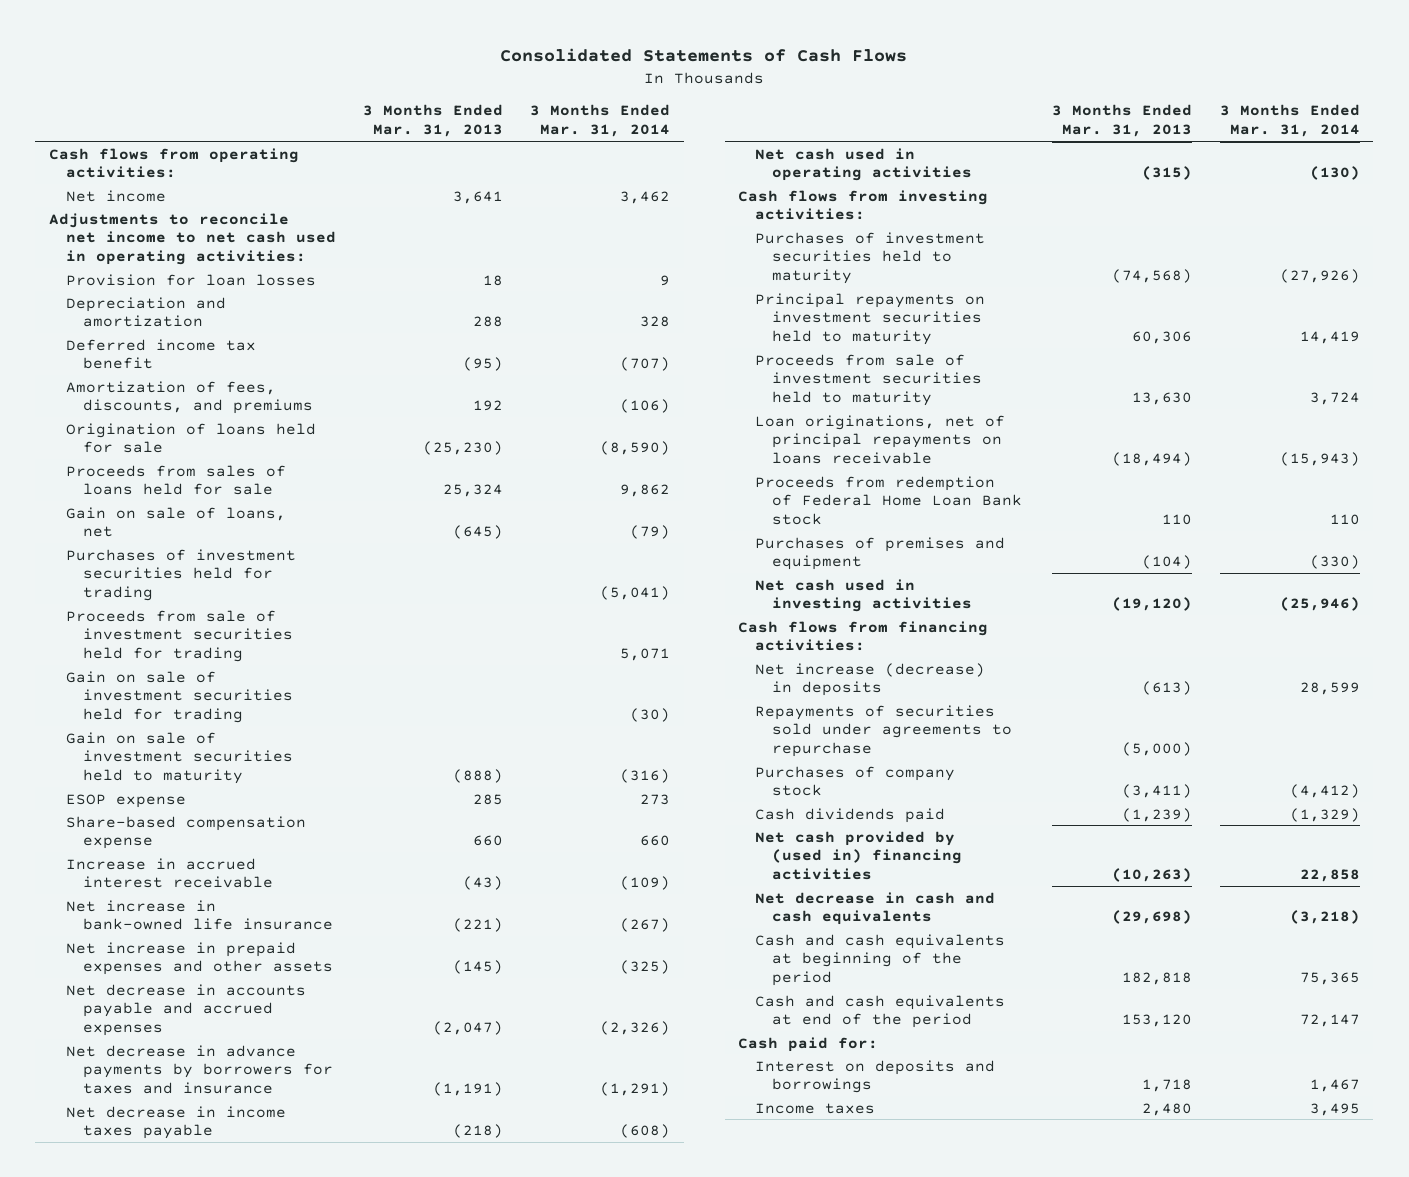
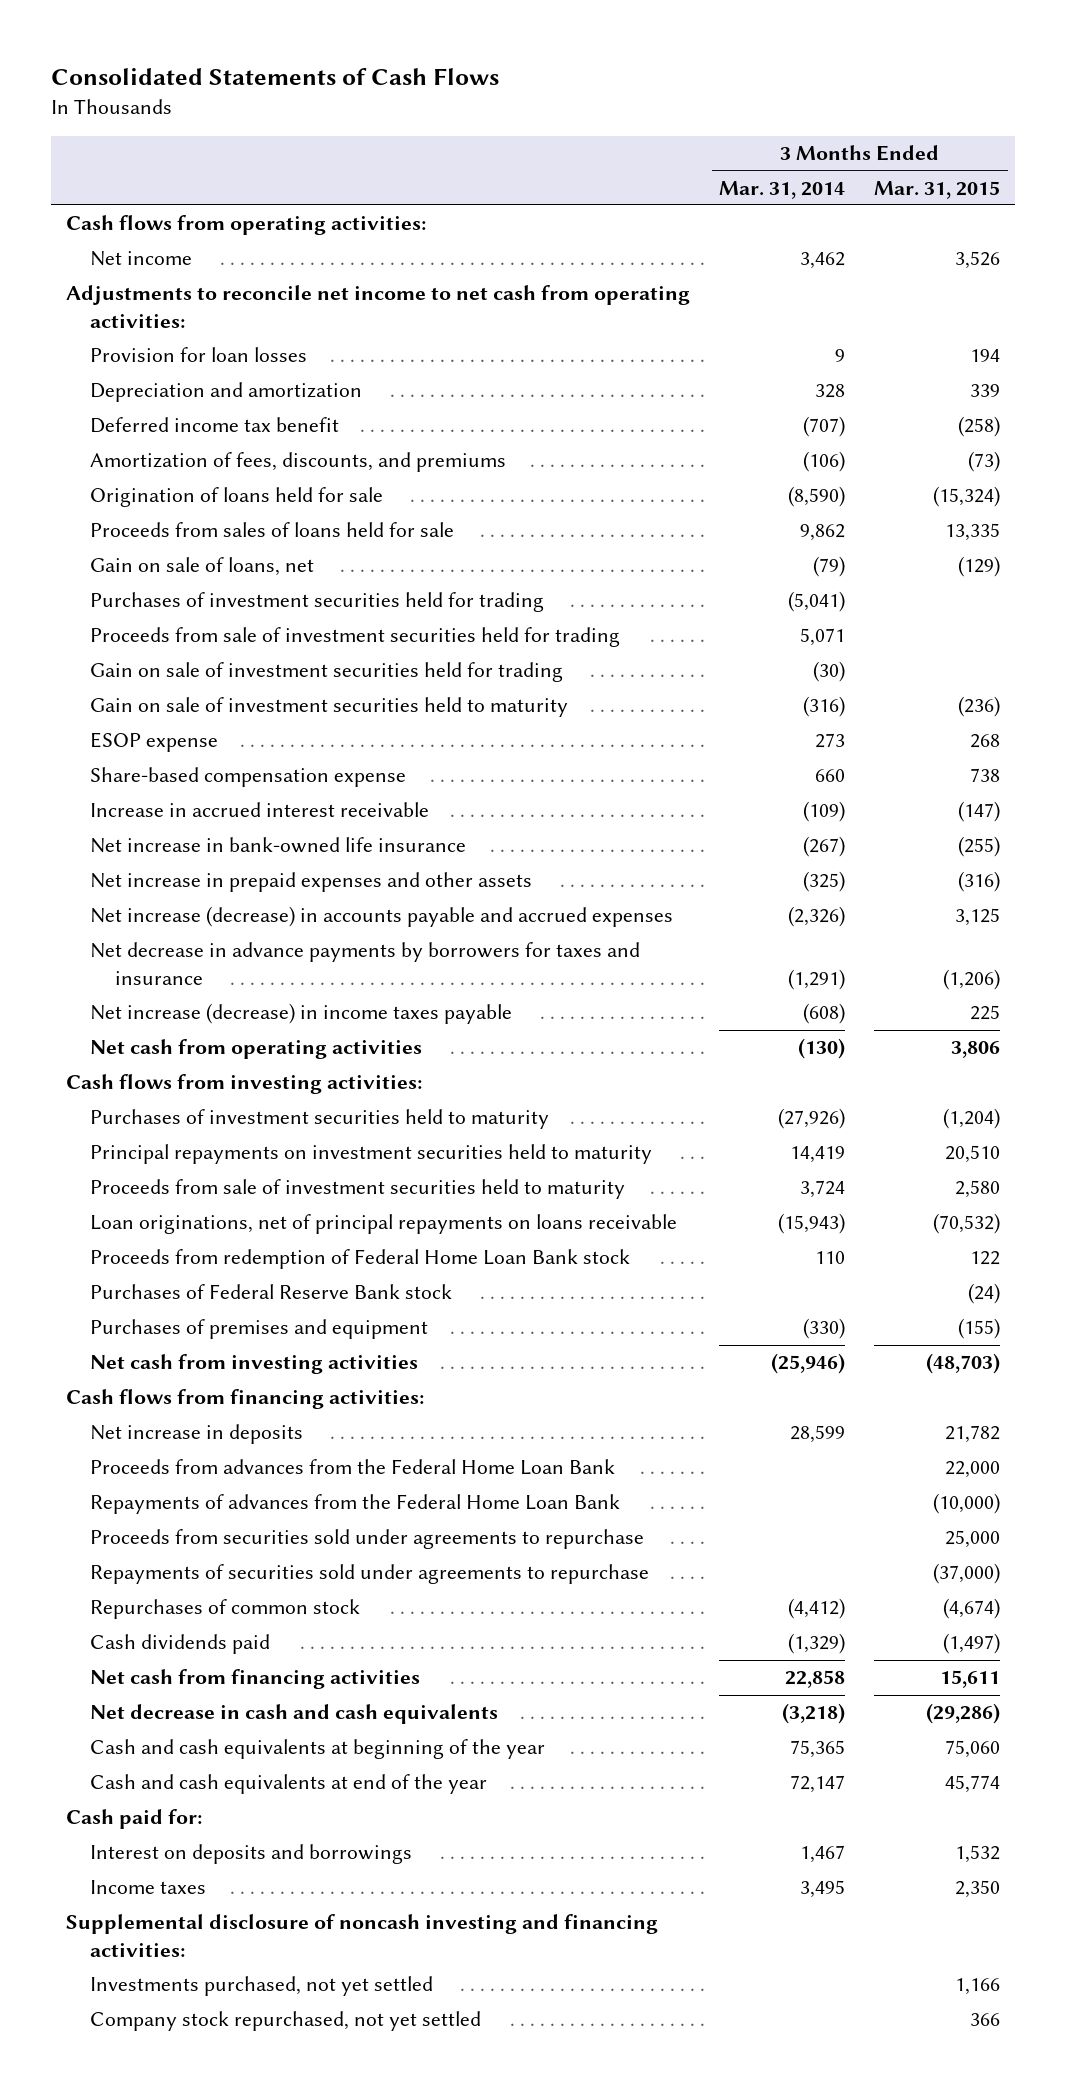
[363,104,504,138] 3 Months Ended Mar. 31, 2013 -> none
none -> [874,180,1001,199] Mar. 31, 2015
[49,212,337,266] Adjustments to reconcile net income to net cash used in operating activities: -> [65,285,690,329] Adjustments to reconcile net income to net cash from operating activities:
[66,983,307,1037] Net decrease in accounts payable and accrued expenses -> [90,906,674,928] Net increase (decrease) in accounts payable and accrued expenses
[66,1105,287,1140] Net decrease in income taxes payable -> [90,1003,513,1025] Net increase (decrease) in income taxes payable
[755,147,973,182] Net cash used in operating activities -> [90,1039,423,1060] Net cash from operating activities
none -> [90,1284,453,1300] Purchases of Federal Reserve Bank stock
[755,578,973,613] Net cash used in investing activities -> [90,1354,419,1375] Net cash from investing activities
[755,662,986,697] Net increase (decrease) in deposits -> [90,1424,304,1445] Net increase in deposits
none -> [90,1459,616,1476] Proceeds from advances from the Federal Home Loan Bank
none -> [90,1494,621,1515] Repayments of advances from the Federal Home Loan Bank
none -> [90,1529,645,1550] Proceeds from securities sold under agreements to repurchase
[755,765,956,797] Purchases of company stock -> [90,1599,361,1620] Repurchases of common stock
[755,830,963,881] Net cash provided by (used in) financing activities -> [90,1669,421,1690] Net cash from financing activities
[755,933,1006,987] Cash and cash equivalents at beginning of the period -> [90,1739,546,1760] Cash and cash equivalents at beginning of the year
[755,994,1006,1029] Cash and cash equivalents at end of the period -> [90,1774,488,1795] Cash and cash equivalents at end of the year
none -> [65,1914,658,1958] Supplemental disclosure of noncash investing and financing activities:
none -> [90,1976,434,1997] Investments purchased, not yet settled
none -> [90,2011,482,2032] Company stock repurchased, not yet settled

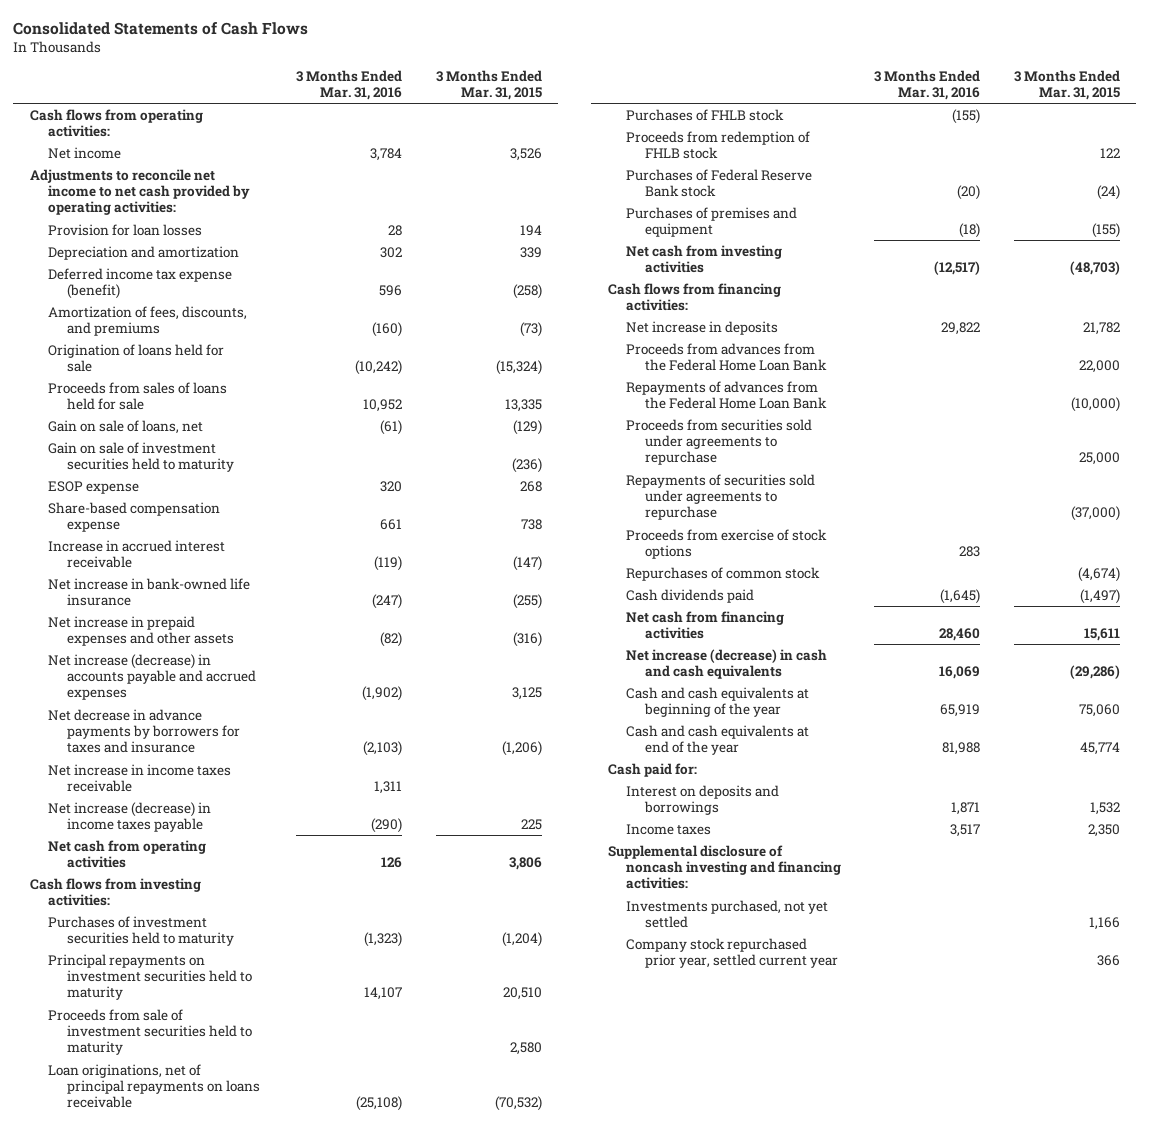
[719,180,846,199] Mar. 31, 2014 -> none
none -> [296,69,403,101] 3 Months Ended Mar. 31, 2016
[65,285,690,329] Adjustments to reconcile net income to net cash from operating activities: -> [29,168,251,216] Adjustments to reconcile net income to net cash provided by operating activities:
[90,417,340,434] Deferred income tax benefit -> [48,267,233,300] Deferred income tax expense (benefit)
[90,592,545,613] Purchases of investment securities held for trading -> none
[90,627,621,648] Proceeds from sale of investment securities held for trading -> none
[90,662,564,683] Gain on sale of investment securities held for trading -> none
none -> [48,763,232,793] Net increase in income taxes receivable
none -> [626,108,785,121] Purchases of FHLB stock
[90,1249,631,1270] Proceeds from redemption of Federal Home Loan Bank stock -> [626,130,811,160] Proceeds from redemption of FHLB stock
none -> [626,528,828,560] Proceeds from exercise of stock options
[90,1704,499,1725] Net decrease in cash and cash equivalents -> [626,648,828,680] Net increase (decrease) in cash and cash equivalents
[90,2011,482,2032] Company stock repurchased, not yet settled -> [626,937,838,969] Company stock repurchased prior year, settled current year

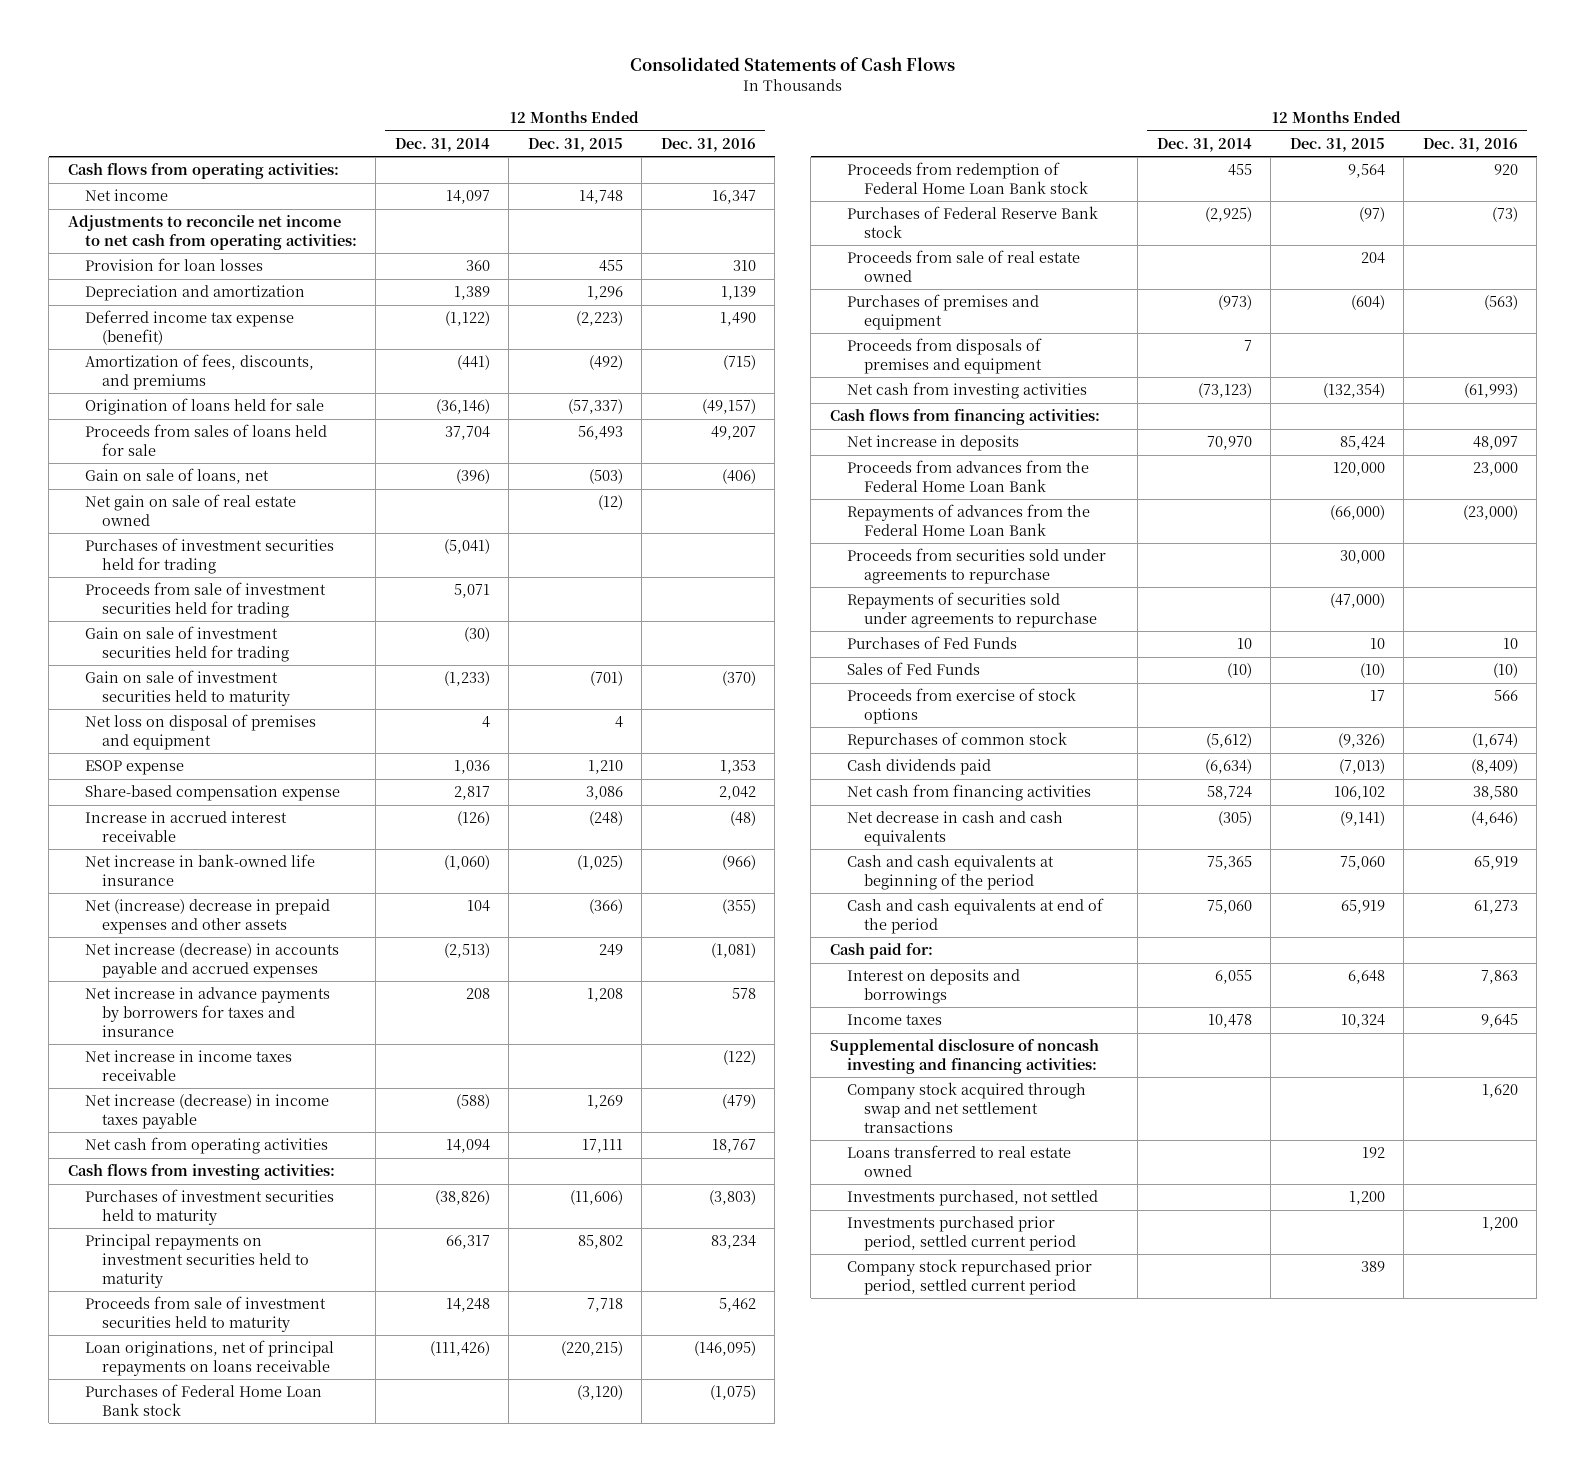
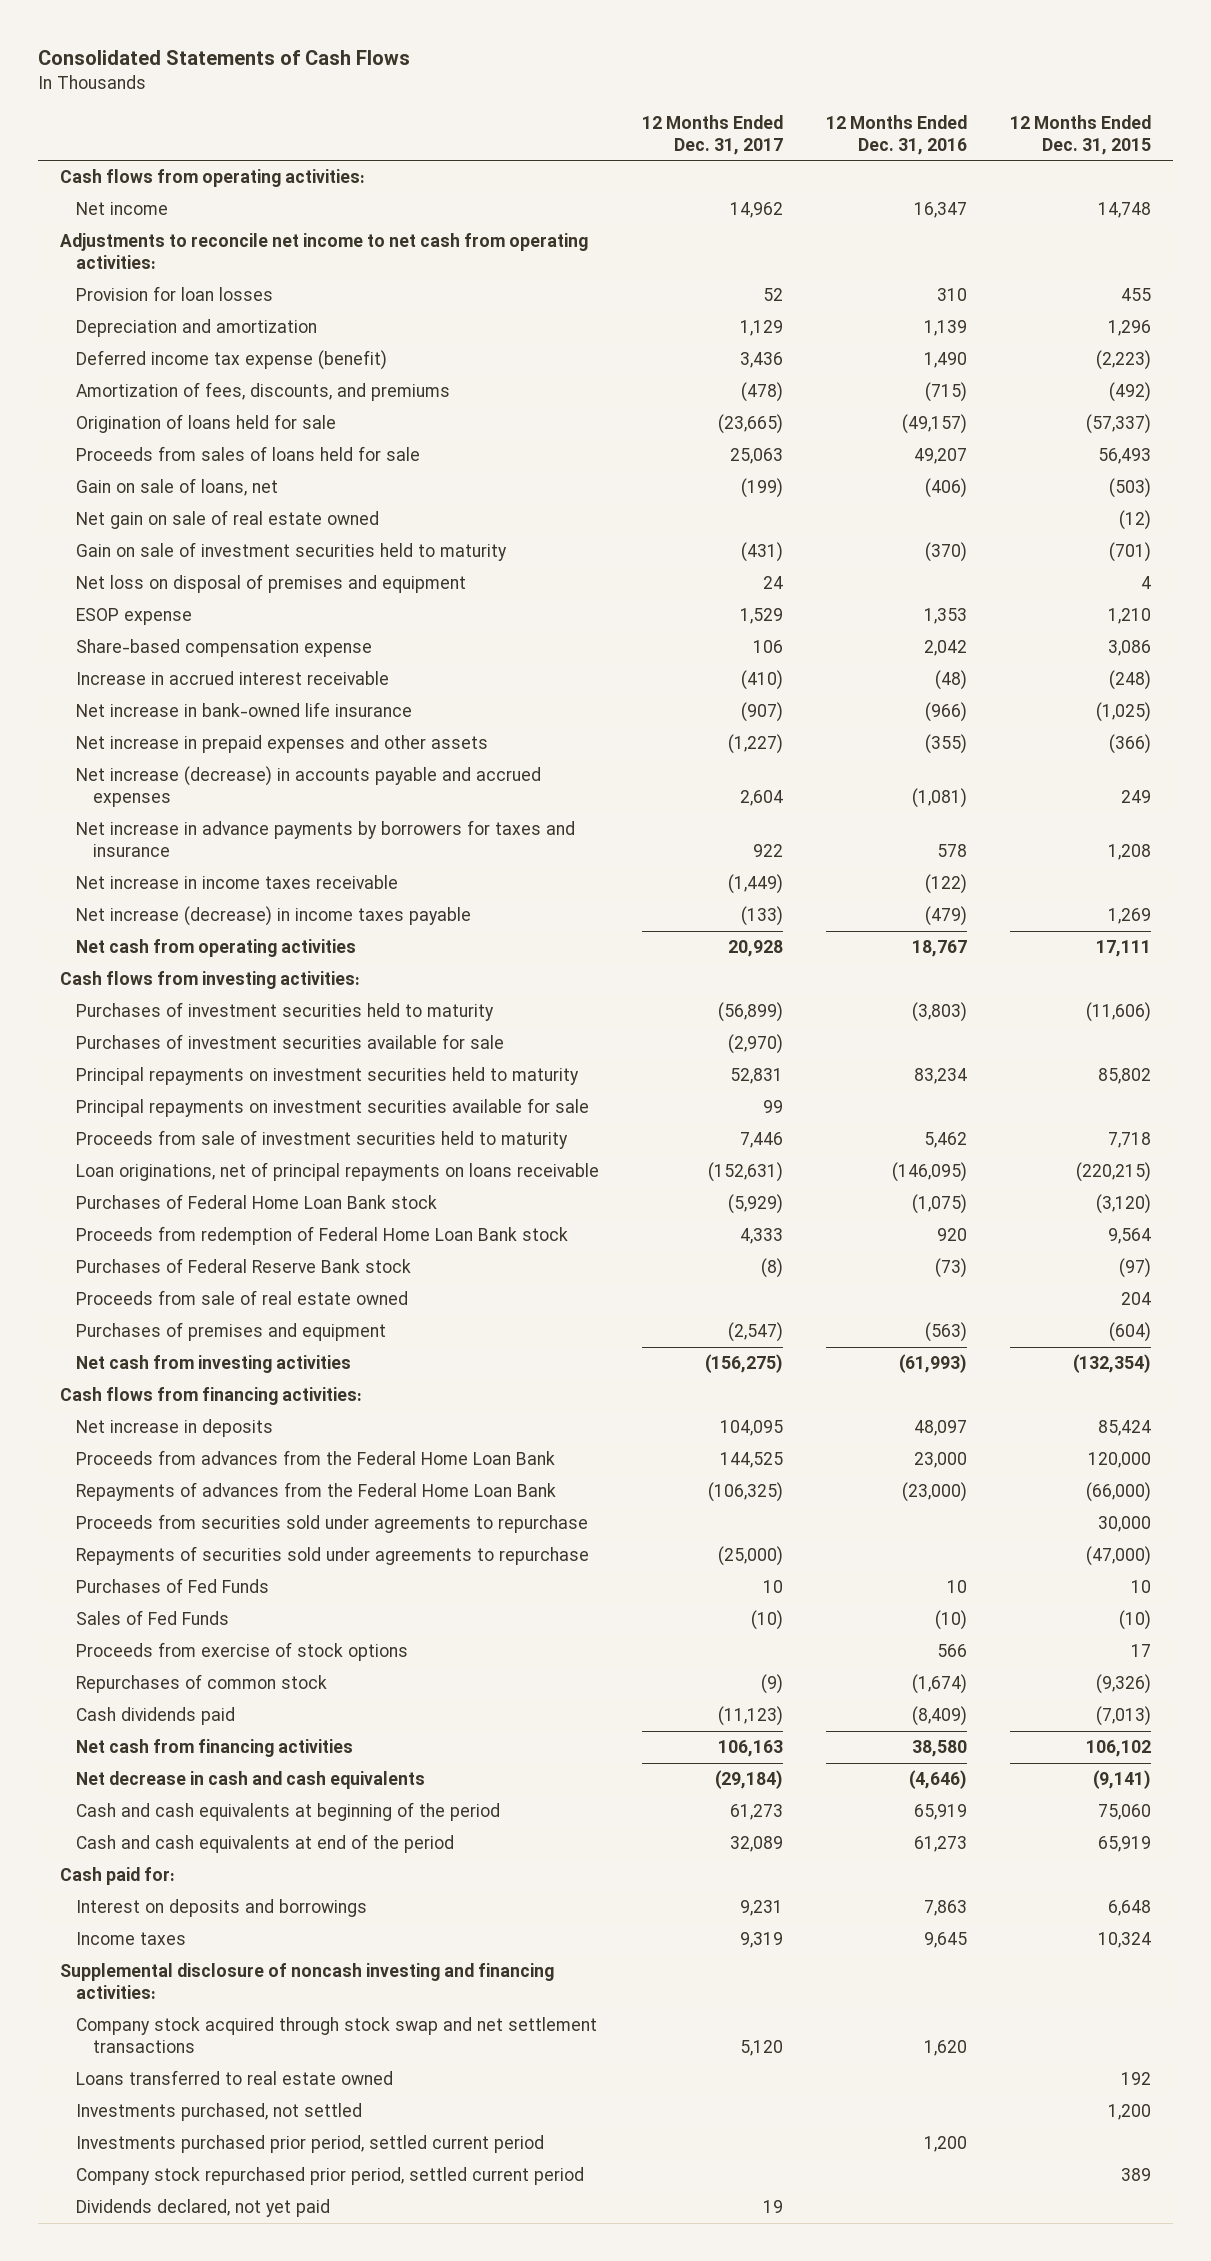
[394,137,490,152] Dec. 31, 2014 -> none
none -> [642,114,784,155] 12 Months Ended Dec. 31, 2017
[84,538,334,574] Purchases of investment securities held for trading -> none
[84,582,326,618] Proceeds from sale of investment securities held for trading -> none
[84,626,289,662] Gain on sale of investment securities held for trading -> none
[84,899,330,934] Net (increase) decrease in prepaid expenses and other assets -> [76,735,489,754] Net increase in prepaid expenses and other assets
none -> [76,1034,505,1050] Purchases of investment securities available for sale
none -> [76,1098,590,1118] Principal repayments on investment securities available for sale
[846,338,1043,374] Proceeds from disposals of premises and equipment -> none
[846,1082,1086,1133] Company stock acquired through swap and net settlement transactions -> [76,2017,598,2053] Company stock acquired through stock swap and net settlement transactions
none -> [76,2199,331,2218] Dividends declared, not yet paid

